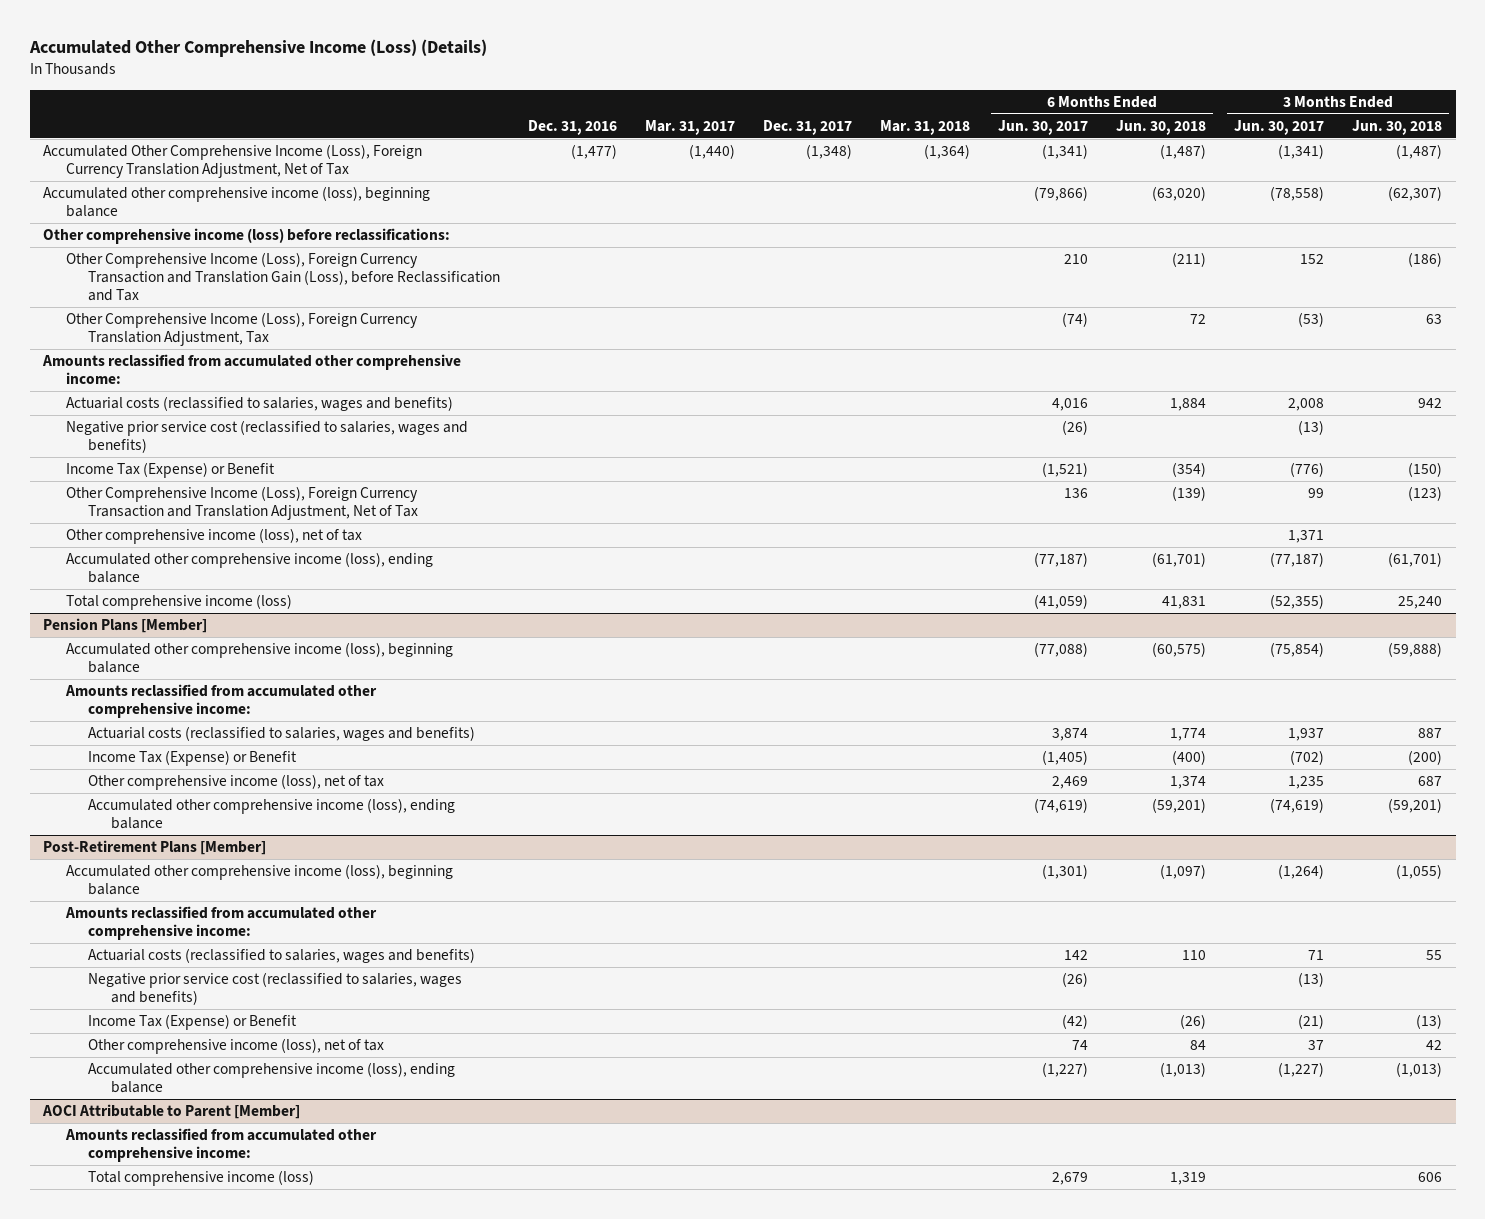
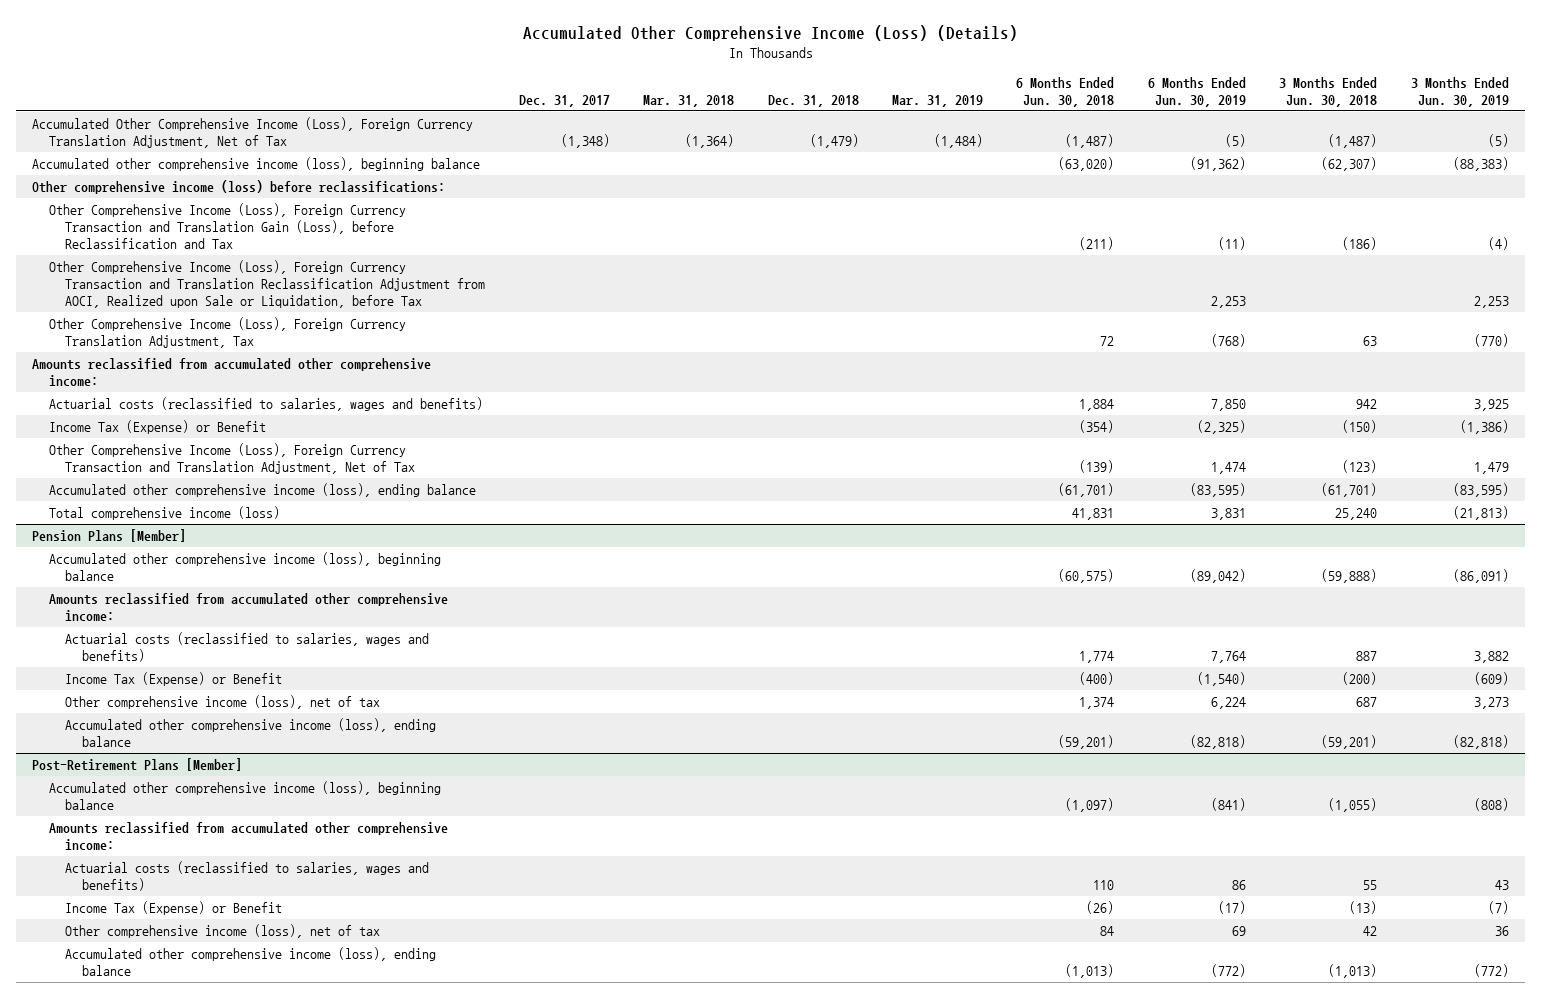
[528,119,618,135] Dec. 31, 2016 -> none
[645,119,736,135] Mar. 31, 2017 -> none
[997,119,1088,135] Jun. 30, 2017 -> none
[1233,119,1324,135] Jun. 30, 2017 -> none
none -> [767,94,859,107] Dec. 31, 2018
none -> [892,94,984,107] Mar. 31, 2019
none -> [1147,76,1246,107] 6 Months Ended Jun. 30, 2019
none -> [1410,76,1509,107] 3 Months Ended Jun. 30, 2019
none -> [48,259,486,309] Other Comprehensive Income (Loss), Foreign Currency Transaction and Translation Reclassification Adjustment from AOCI, Realized upon Sale or Liquidation, before Tax
[65,420,468,454] Negative prior service cost (reclassified to salaries, wages and benefits) -> none
[65,528,362,545] Other comprehensive income (loss), net of tax -> none
[88,972,463,1006] Negative prior service cost (reclassified to salaries, wages and benefits) -> none
[42,1104,301,1120] AOCI Attributable to Parent [Member] -> none
[64,1128,377,1163] Amounts reclassified from accumulated other comprehensive income: -> none
[88,1170,315,1187] Total comprehensive income (loss) -> none

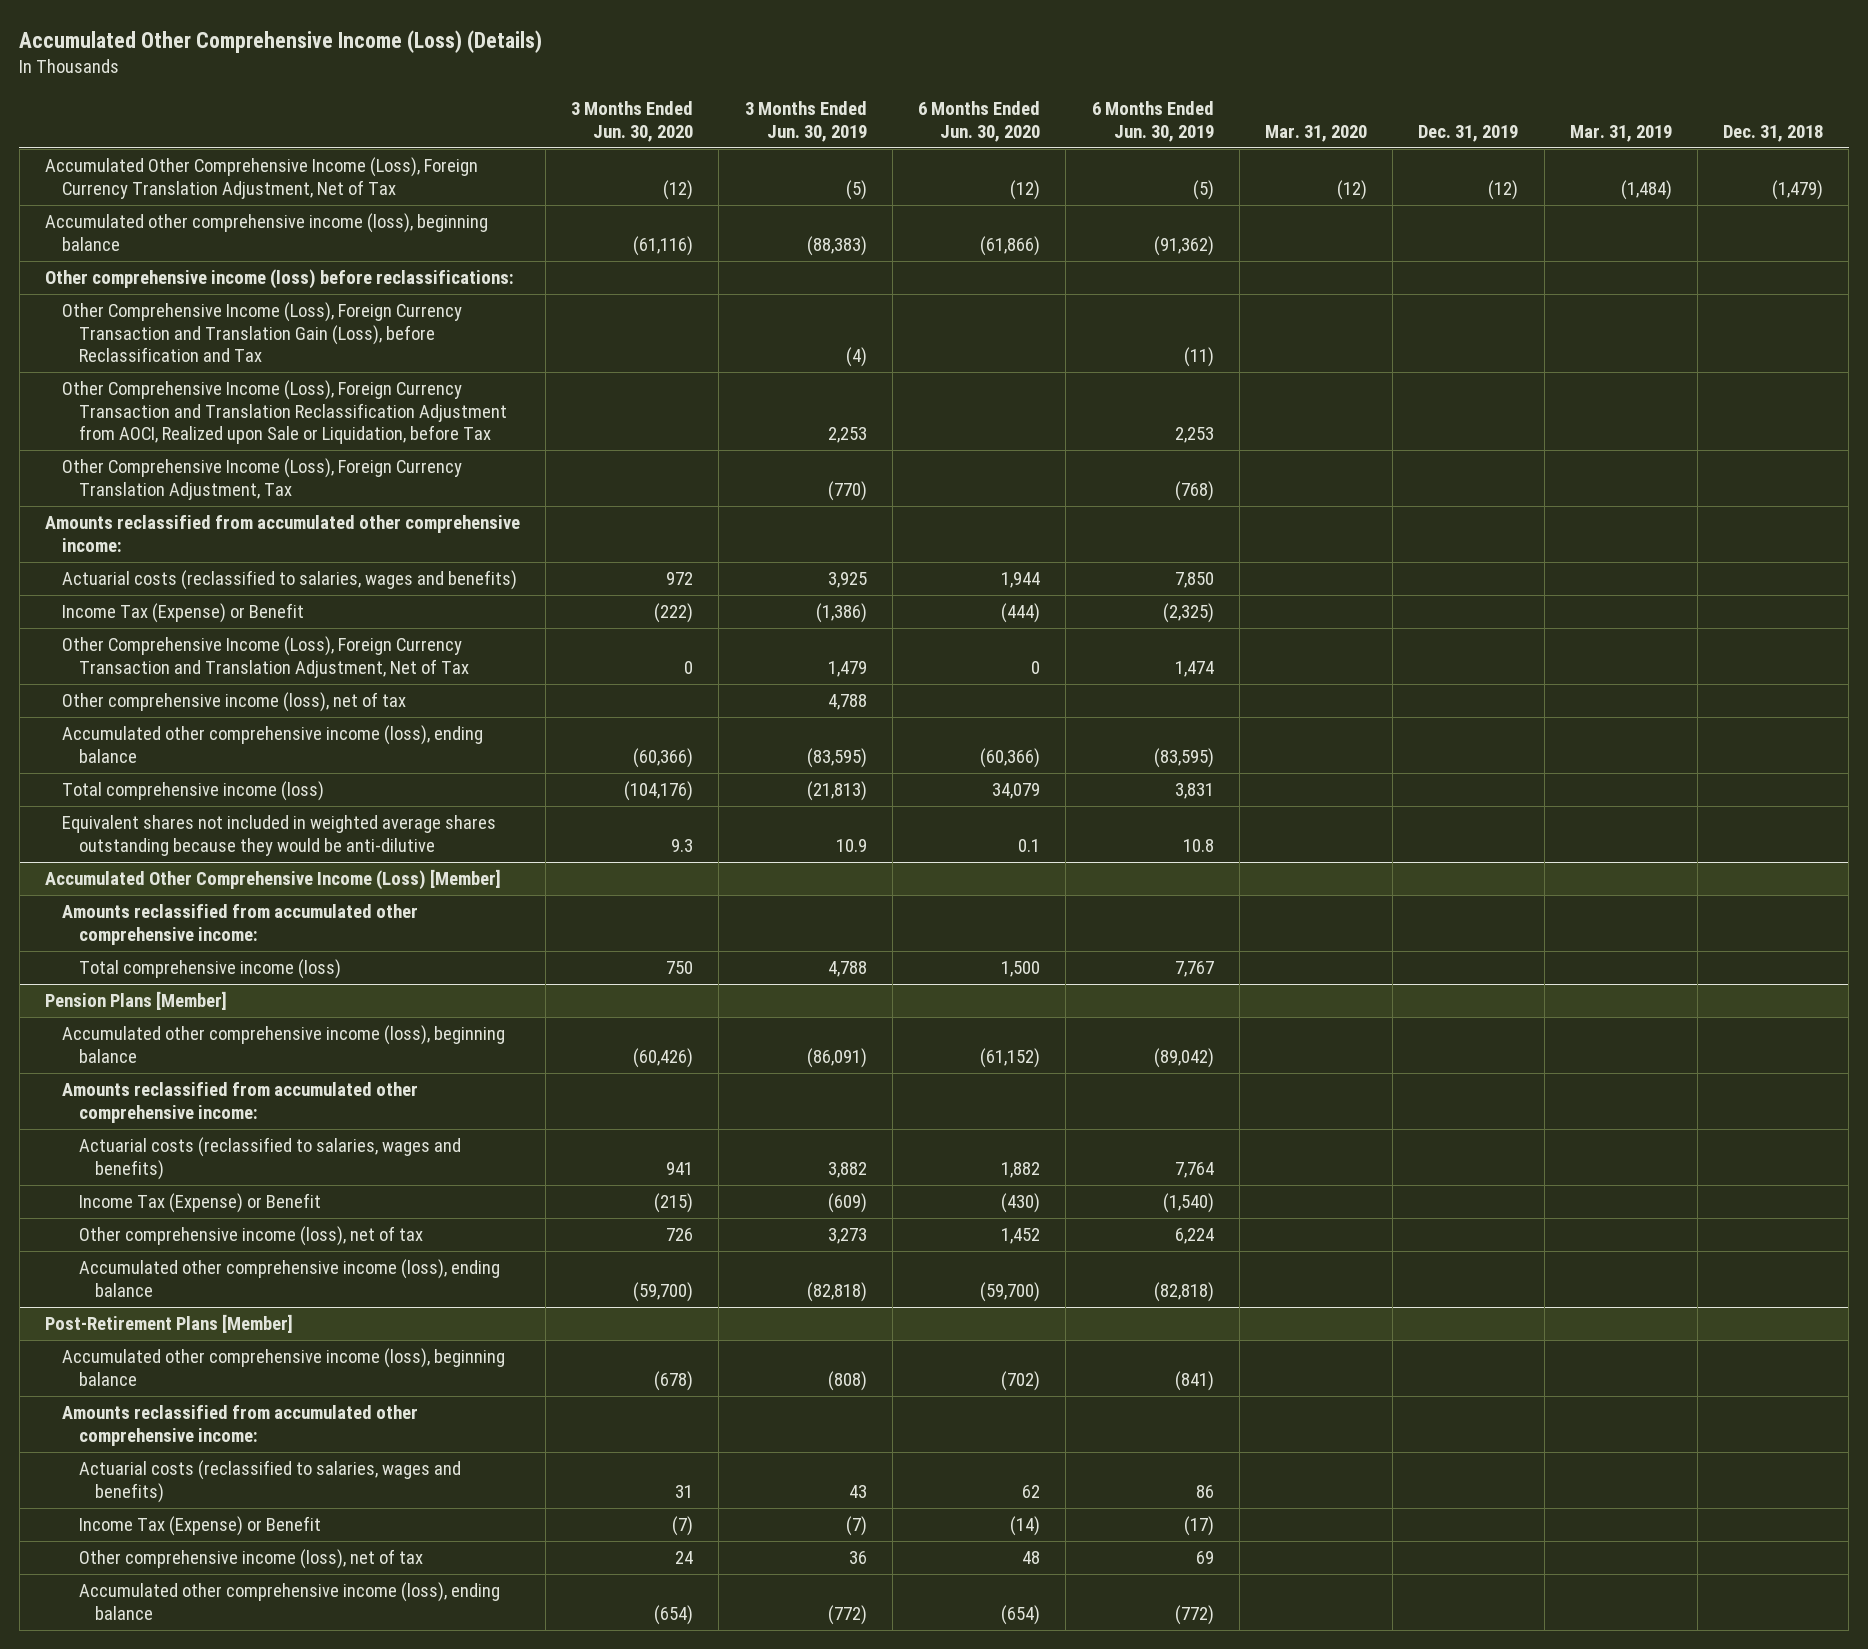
[518,94,610,107] Dec. 31, 2017 -> none
[643,94,735,107] Mar. 31, 2018 -> none
[1016,76,1115,107] 6 Months Ended Jun. 30, 2018 -> none
[1279,76,1378,107] 3 Months Ended Jun. 30, 2018 -> none
none -> [571,101,694,142] 3 Months Ended Jun. 30, 2020
none -> [918,101,1041,142] 6 Months Ended Jun. 30, 2020
none -> [1264,124,1367,142] Mar. 31, 2020
none -> [1418,124,1519,142] Dec. 31, 2019
none -> [61,692,406,713] Other comprehensive income (loss), net of tax
none -> [61,815,496,856] Equivalent shares not included in weighted average shares outstanding because they would be anti-dilutive
none -> [44,869,501,891] Accumulated Other Comprehensive Income (Loss) [Member]
none -> [61,904,418,945] Amounts reclassified from accumulated other comprehensive income:
none -> [78,959,341,980] Total comprehensive income (loss)

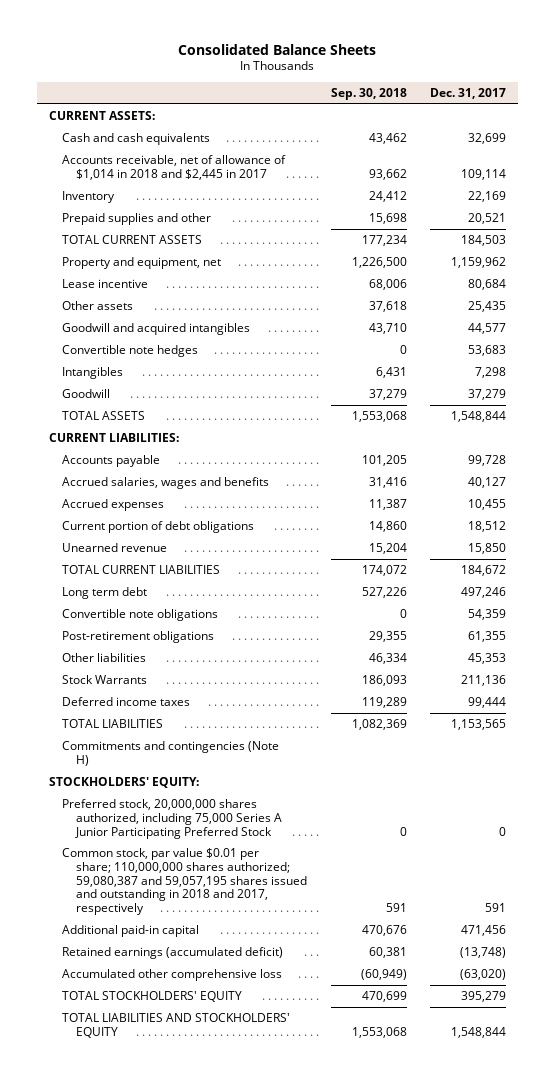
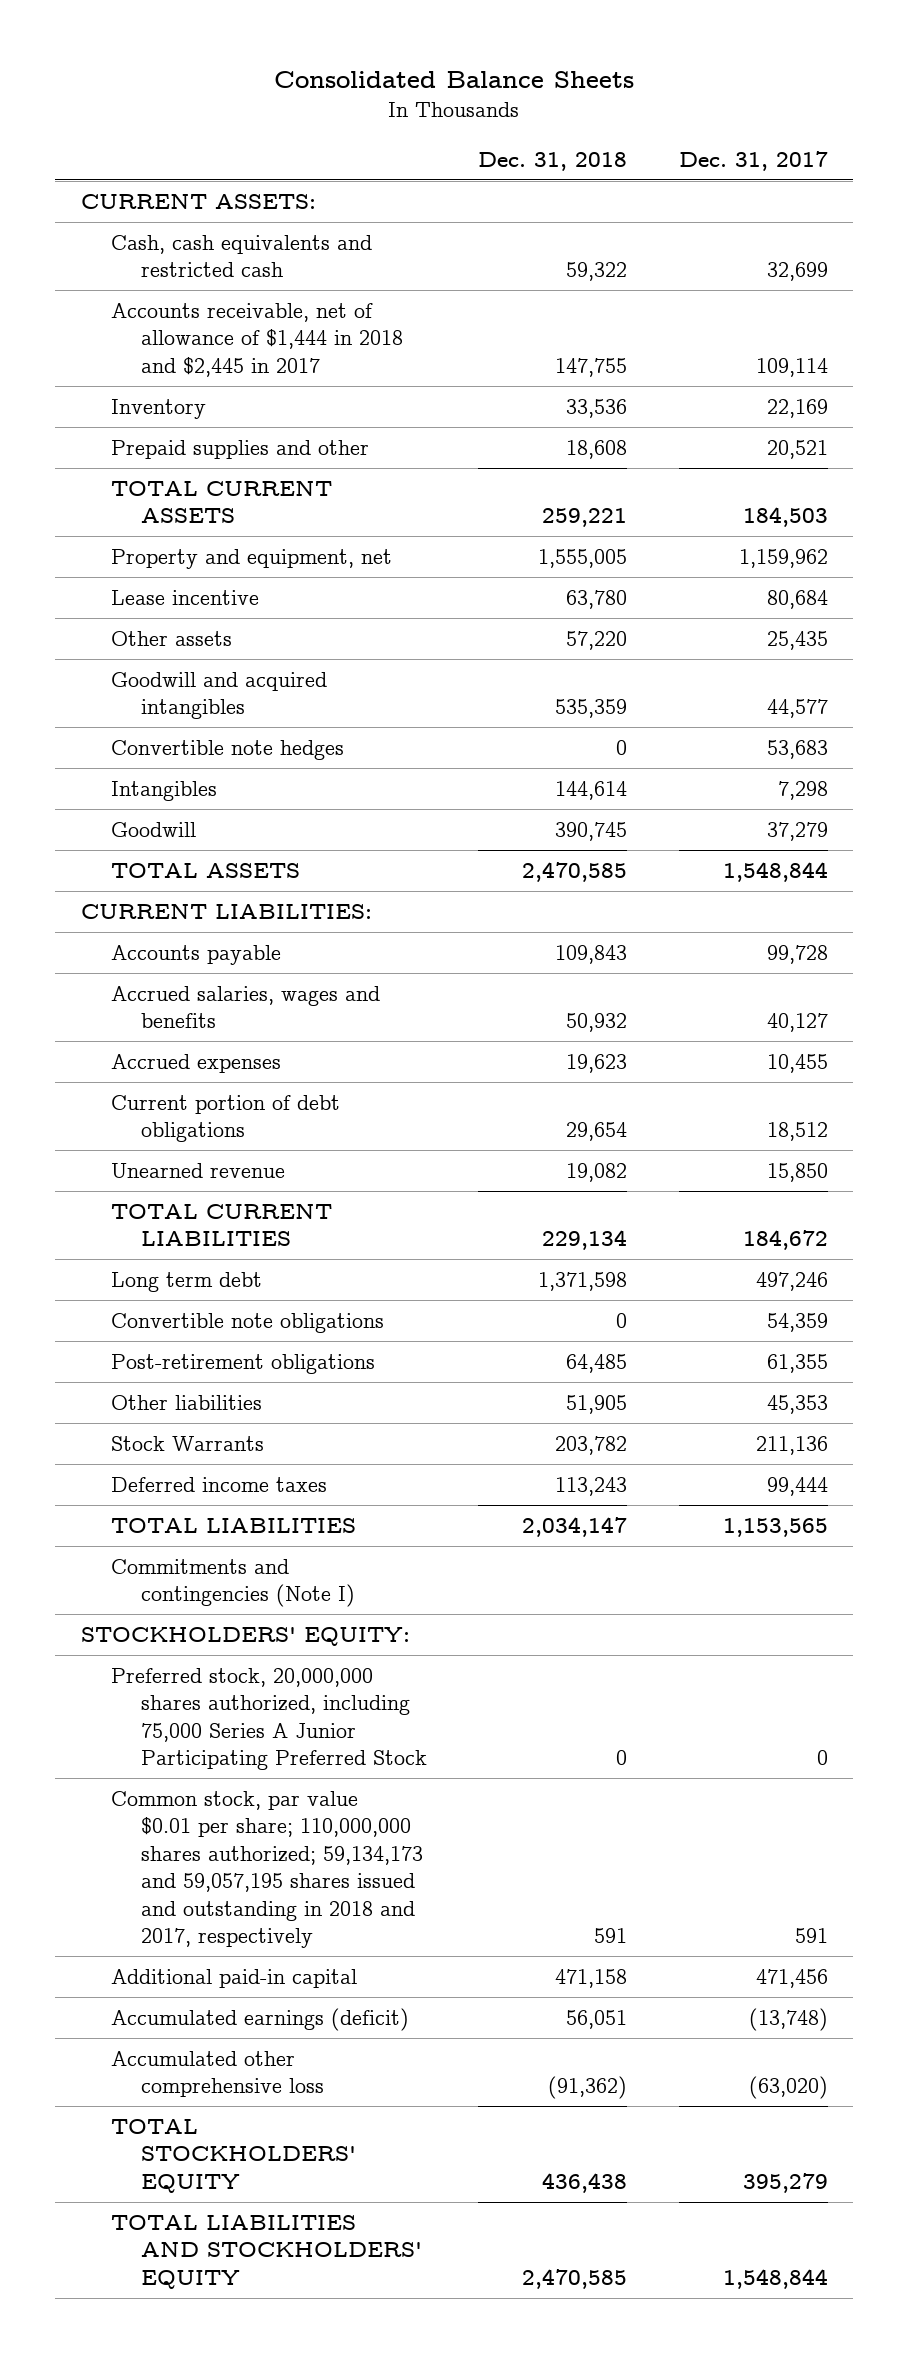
[330,88,407,101] Sep. 30, 2018 -> none
none -> [478,151,628,171] Dec. 31, 2018
[62,133,211,146] Cash and cash equivalents -> [110,234,372,278] Cash, cash equivalents and restricted cash
[62,155,287,180] Accounts receivable, net of allowance of $1,014 in 2018 and $2,445 in 2017 -> [110,302,404,377] Accounts receivable, net of allowance of $1,444 in 2018 and $2,445 in 2017
[62,741,280,766] Commitments and contingencies (Note H) -> [110,1558,356,1608] Commitments and contingencies (Note I)
[62,848,307,916] Common stock, par value $0.01 per share; 110,000,000 shares authorized; 59,080,387 and 59,057,195 shares issued and outstanding in 2018 and 2017, respectively -> [110,1790,424,1949] Common stock, par value $0.01 per share; 110,000,000 shares authorized; 59,134,173 and 59,057,195 shares issued and outstanding in 2018 and 2017, respectively
[62,947,284,960] Retained earnings (accumulated deficit) -> [110,2007,409,2031] Accumulated earnings (deficit)

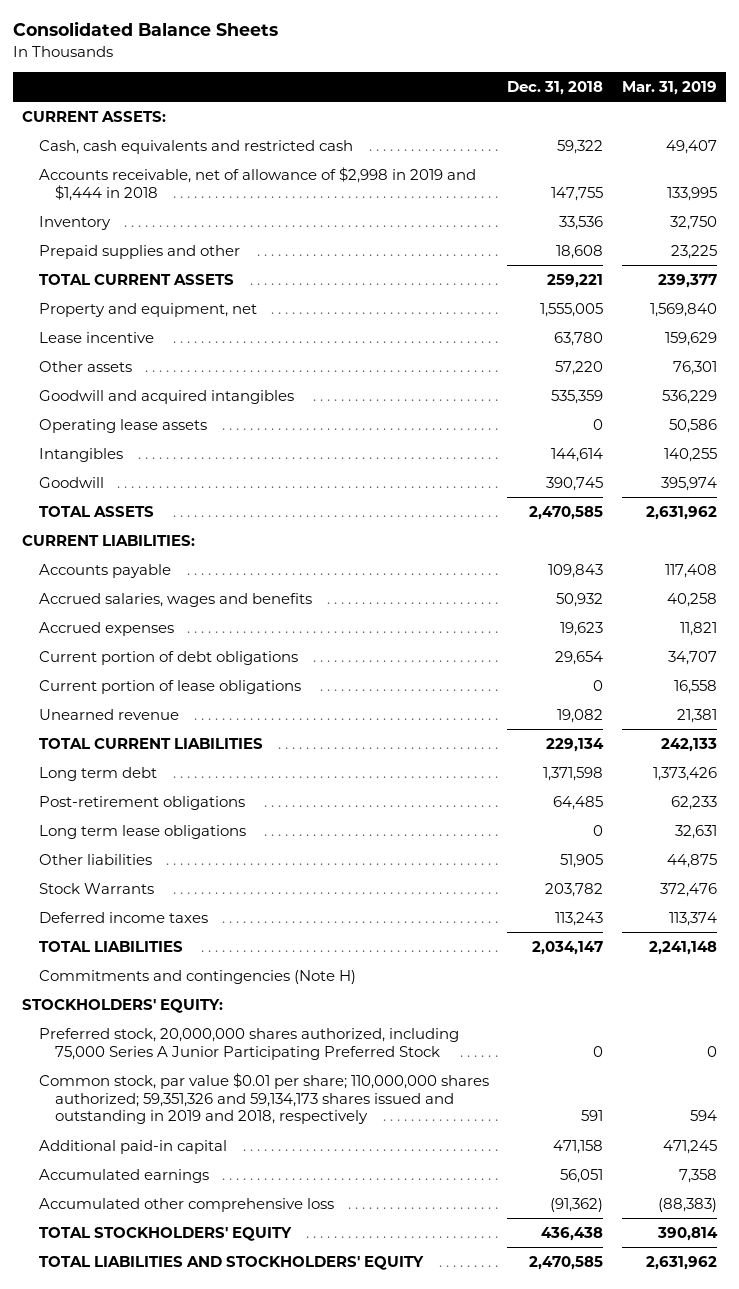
[678,150,828,171] Dec. 31, 2017 -> none
none -> [621,80,717,95] Mar. 31, 2019
[110,302,404,377] Accounts receivable, net of allowance of $1,444 in 2018 and $2,445 in 2017 -> [38,166,476,201] Accounts receivable, net of allowance of $2,998 in 2019 and $1,444 in 2018
[110,739,344,760] Convertible note hedges -> none
none -> [38,418,207,433] Operating lease assets
none -> [38,679,301,694] Current portion of lease obligations
[110,1312,384,1333] Convertible note obligations -> none
none -> [38,824,246,839] Long term lease obligations
[110,1558,356,1608] Commitments and contingencies (Note I) -> [38,969,356,984] Commitments and contingencies (Note H)
[110,1790,424,1949] Common stock, par value $0.01 per share; 110,000,000 shares authorized; 59,134,173 and 59,057,195 shares issued and outstanding in 2018 and 2017, respectively -> [38,1072,489,1125] Common stock, par value $0.01 per share; 110,000,000 shares authorized; 59,351,326 and 59,134,173 shares issued and outstanding in 2019 and 2018, respectively
[110,2007,409,2031] Accumulated earnings (deficit) -> [38,1168,209,1183] Accumulated earnings

